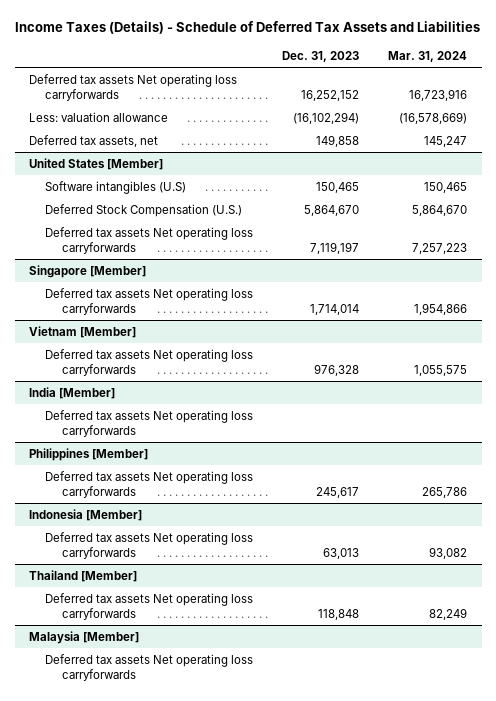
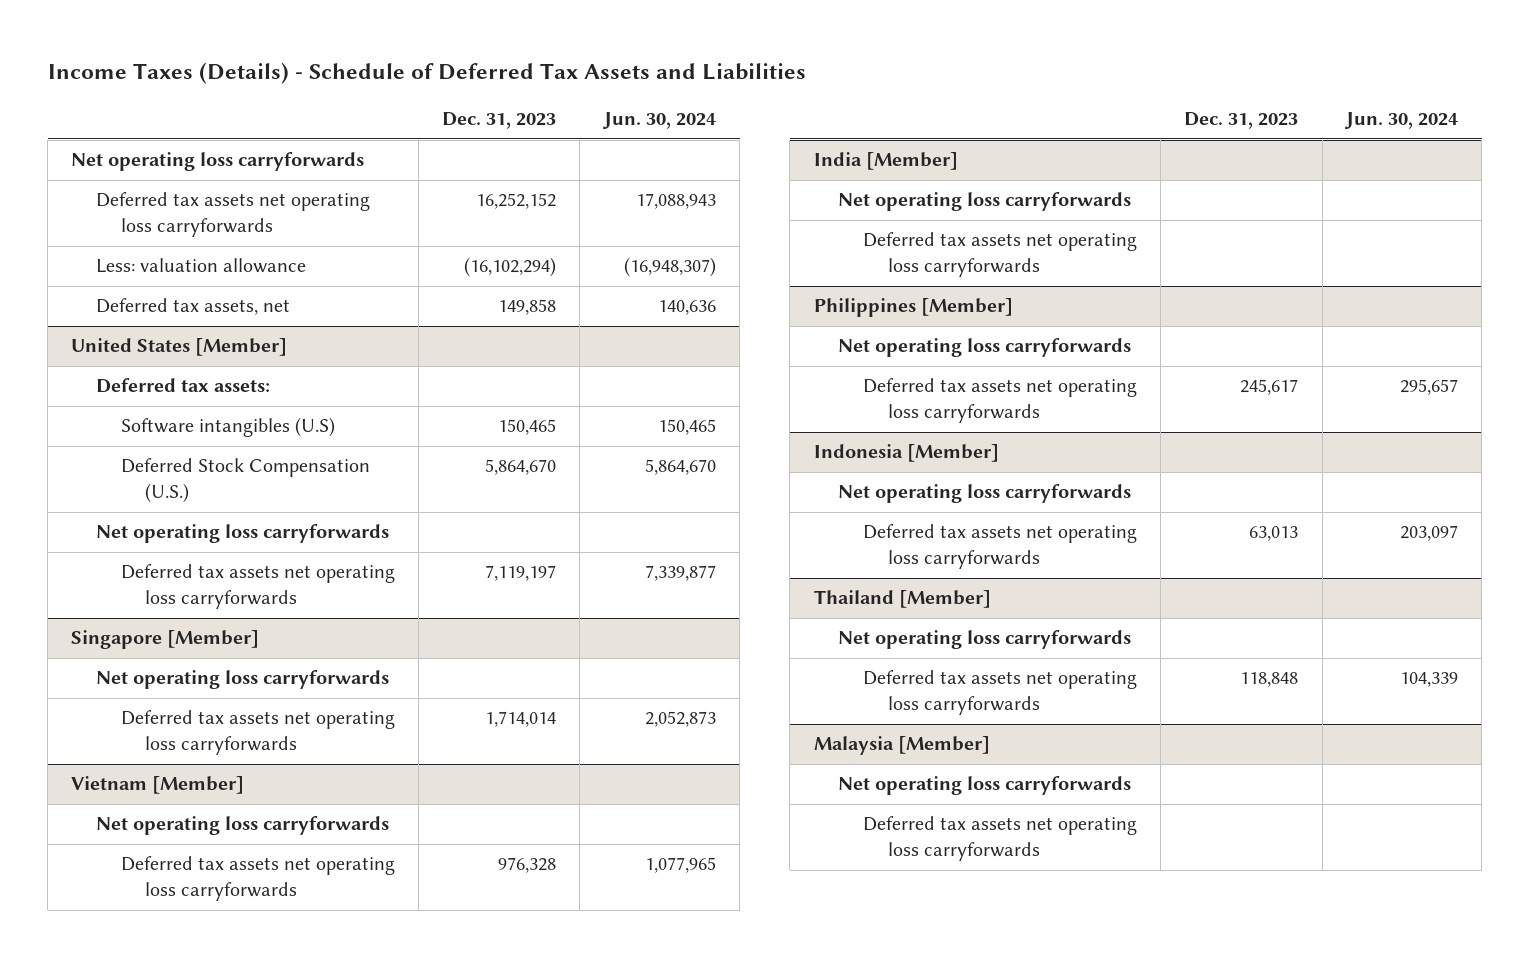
[388,50,468,62] Mar. 31, 2024 -> none
none -> [601,112,716,130] Jun. 30, 2024
none -> [71,152,365,172] Net operating loss carryforwards
[29,73,238,101] Deferred tax assets Net operating loss carryforwards -> [96,192,371,238] Deferred tax assets net operating loss carryforwards
none -> [96,378,271,394] Deferred tax assets:
none -> [96,524,390,544] Net operating loss carryforwards
[45,226,254,254] Deferred tax assets Net operating loss carryforwards -> [120,564,395,610] Deferred tax assets net operating loss carryforwards
none -> [96,670,390,690] Net operating loss carryforwards
[45,287,254,315] Deferred tax assets Net operating loss carryforwards -> [120,710,395,756] Deferred tax assets net operating loss carryforwards
none -> [96,816,390,836] Net operating loss carryforwards
[45,348,254,376] Deferred tax assets Net operating loss carryforwards -> [120,856,395,902] Deferred tax assets net operating loss carryforwards
none -> [838,192,1132,212] Net operating loss carryforwards
[45,409,254,437] Deferred tax assets Net operating loss carryforwards -> [862,232,1137,278] Deferred tax assets net operating loss carryforwards
none -> [838,338,1132,358] Net operating loss carryforwards
[45,470,254,498] Deferred tax assets Net operating loss carryforwards -> [862,378,1137,424] Deferred tax assets net operating loss carryforwards
none -> [838,484,1132,504] Net operating loss carryforwards
[45,531,254,559] Deferred tax assets Net operating loss carryforwards -> [862,524,1137,570] Deferred tax assets net operating loss carryforwards
none -> [838,630,1132,650] Net operating loss carryforwards
[45,592,254,620] Deferred tax assets Net operating loss carryforwards -> [862,670,1137,716] Deferred tax assets net operating loss carryforwards
none -> [838,776,1132,796] Net operating loss carryforwards
[45,653,254,681] Deferred tax assets Net operating loss carryforwards -> [862,816,1137,862] Deferred tax assets net operating loss carryforwards

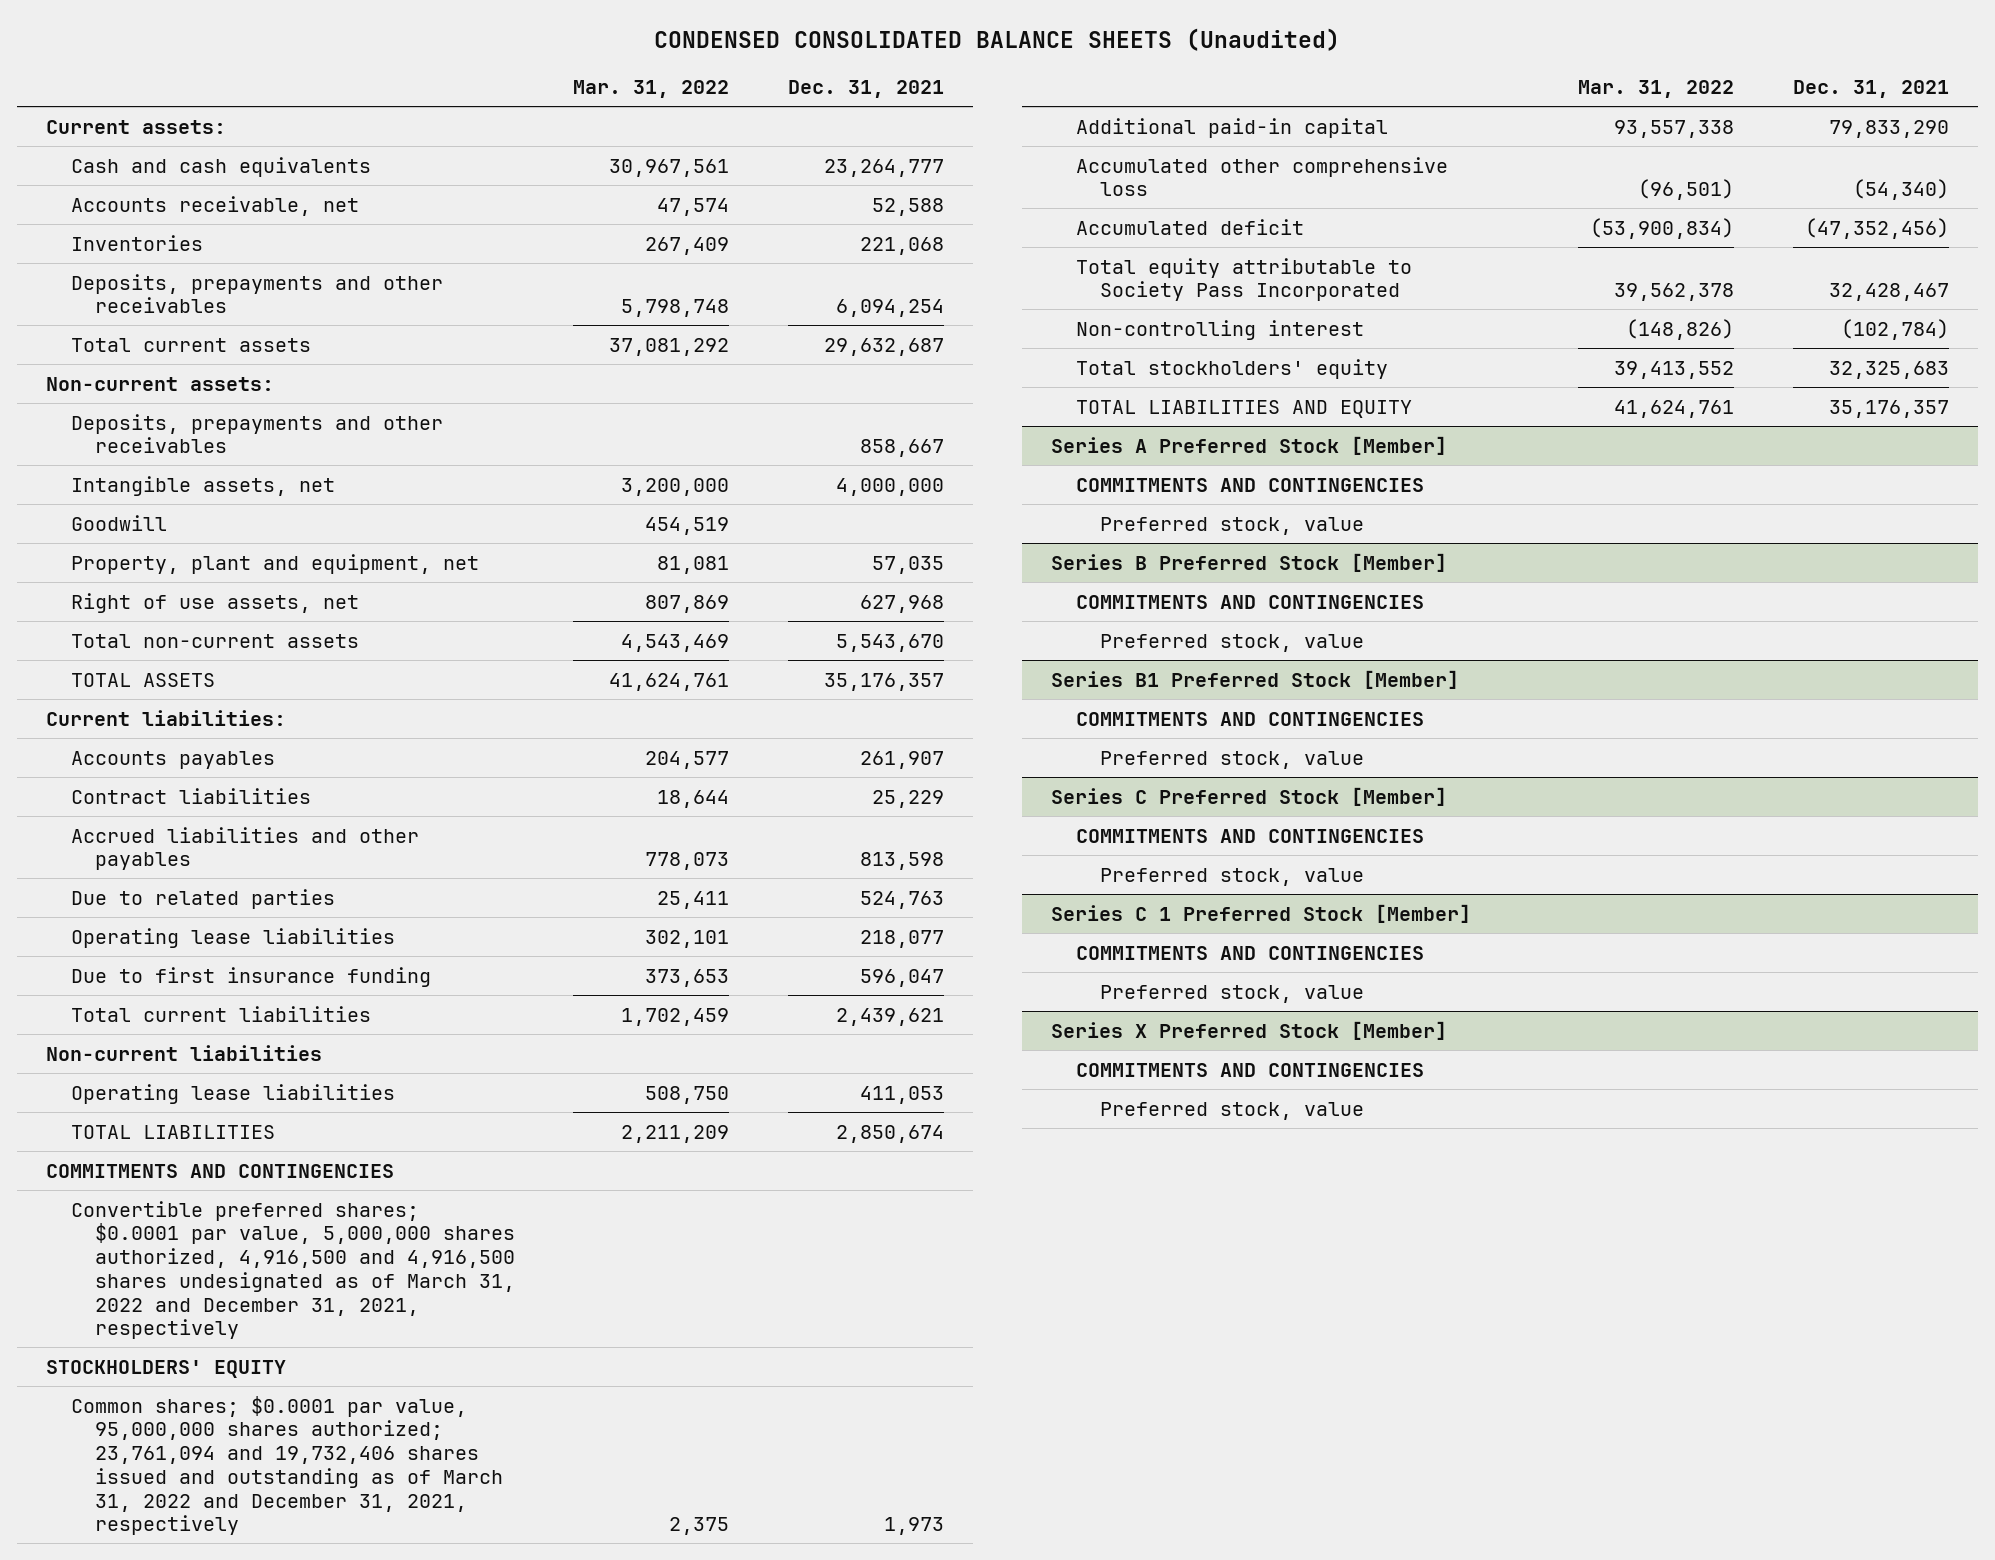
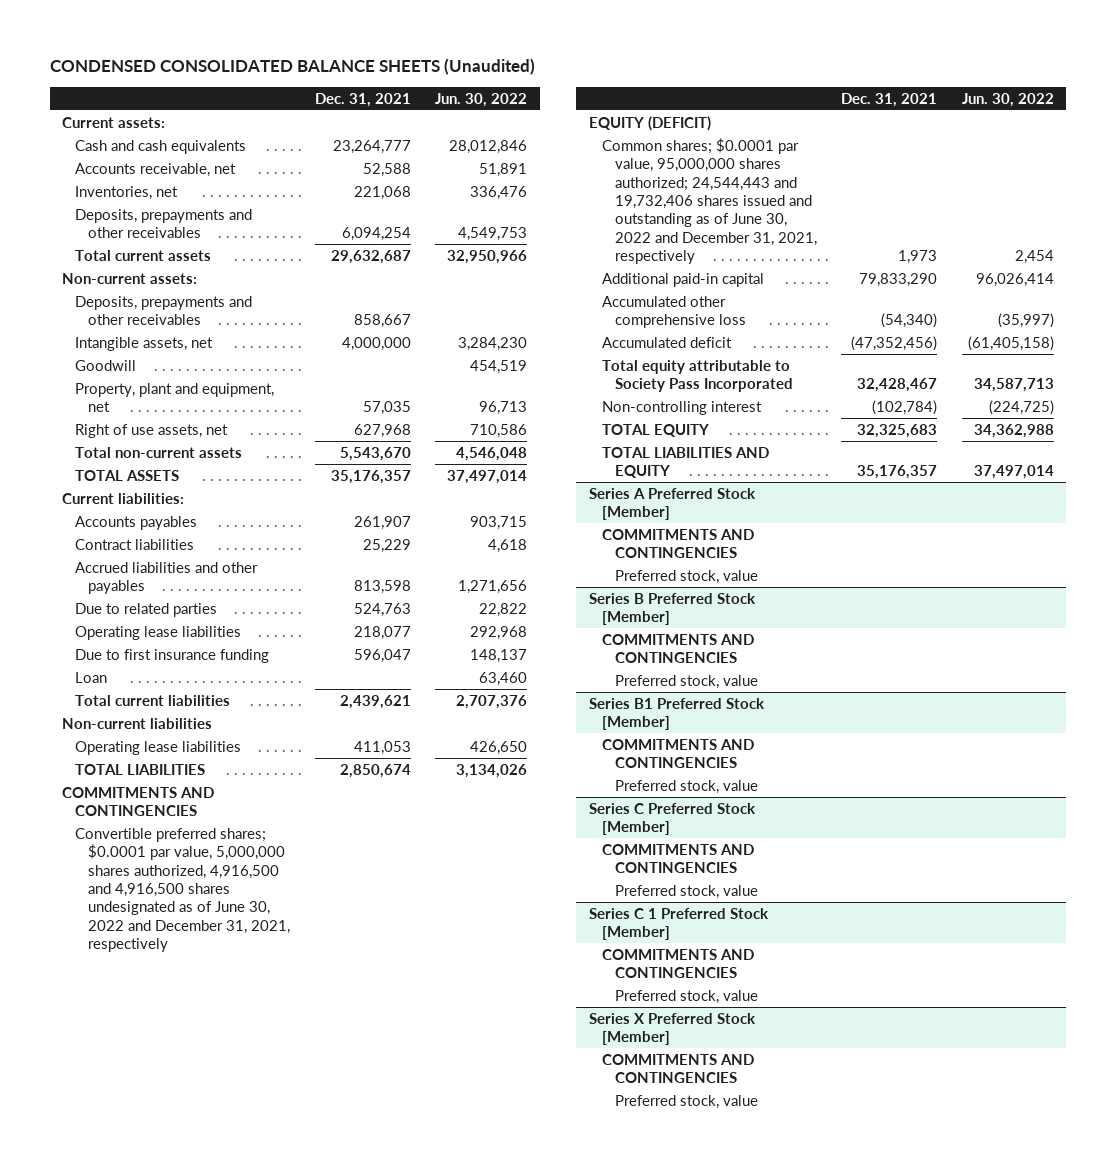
[573,80,730,99] Mar. 31, 2022 -> none
none -> [435,92,528,107] Jun. 30, 2022
[70,234,203,251] Inventories -> [74,185,178,200] Inventories, net
none -> [74,671,107,683] Loan
[70,1200,516,1340] Convertible preferred shares; $0.0001 par value, 5,000,000 shares authorized, 4,916,500 and 4,916,500 shares undesignated as of March 31, 2022 and December 31, 2021, respectively -> [74,827,290,953] Convertible preferred shares; $0.0001 par value, 5,000,000 shares authorized, 4,916,500 and 4,916,500 shares undesignated as of June 30, 2022 and December 31, 2021, respectively
[46,1359,287,1378] STOCKHOLDERS' EQUITY -> [588,115,711,131] EQUITY (DEFICIT)
[70,1395,504,1536] Common shares; $0.0001 par value, 95,000,000 shares authorized; 23,761,094 and 19,732,406 shares issued and outstanding as of March 31, 2022 and December 31, 2021, respectively -> [601,137,817,265] Common shares; $0.0001 par value, 95,000,000 shares authorized; 24,544,443 and 19,732,406 shares issued and outstanding as of June 30, 2022 and December 31, 2021, respectively
[1075,358,1388,379] Total stockholders' equity -> [601,423,709,437] TOTAL EQUITY

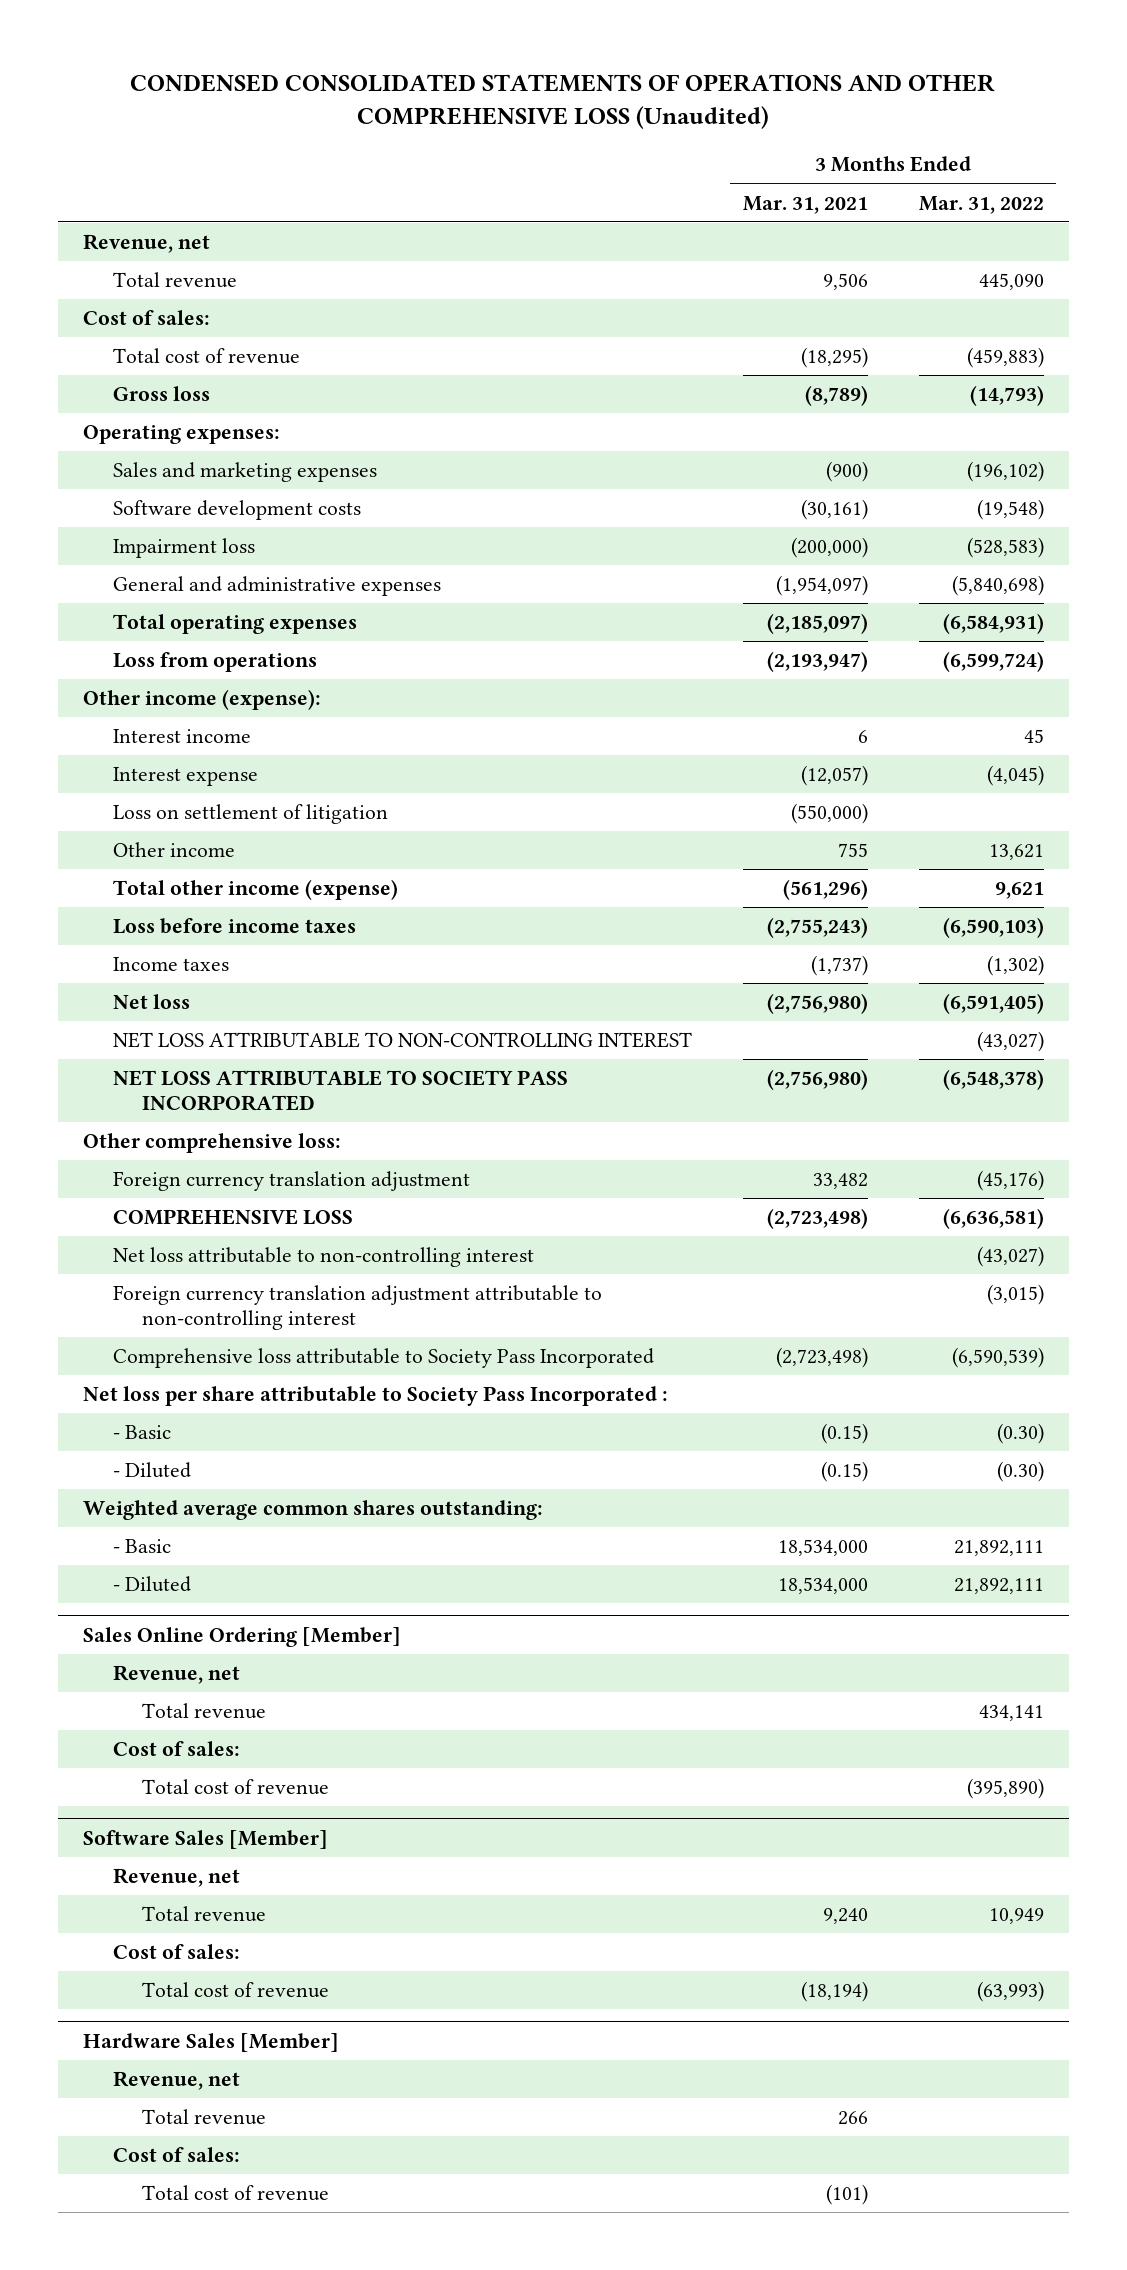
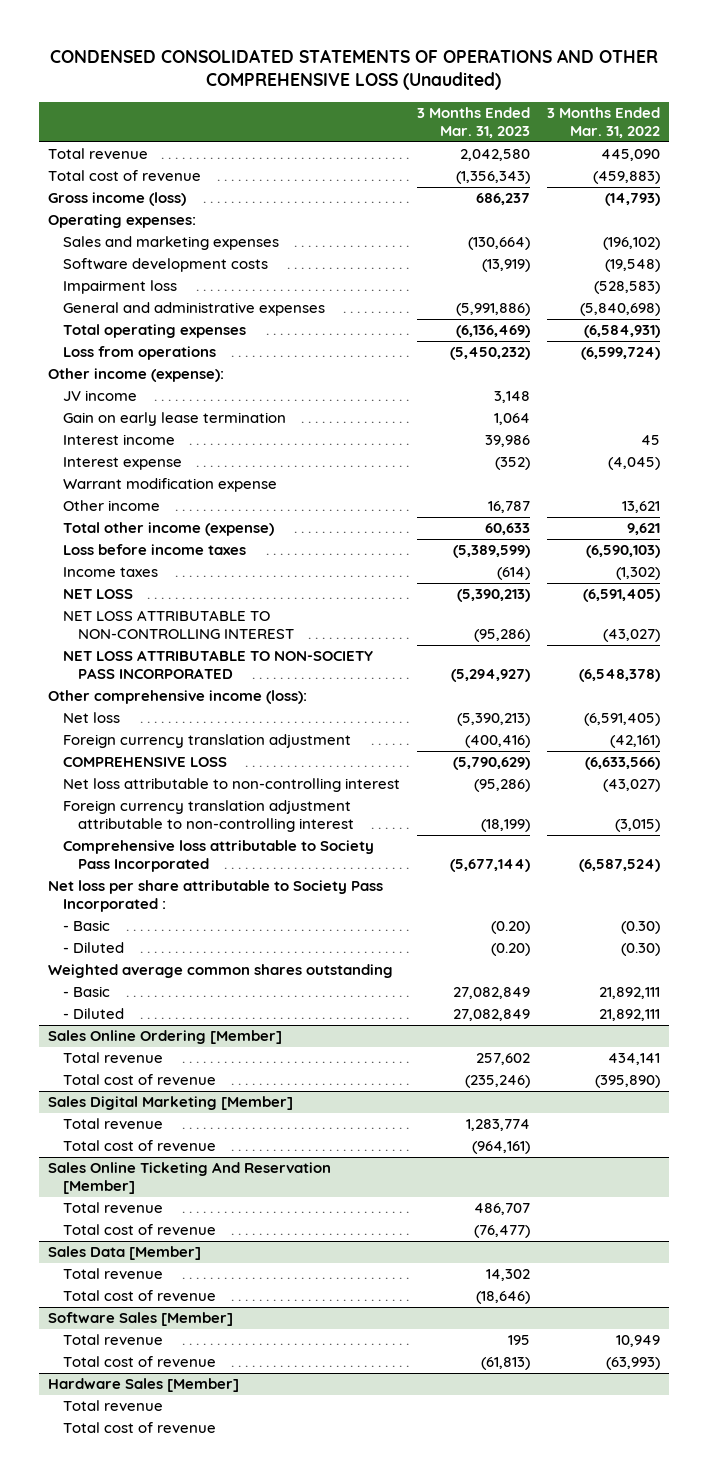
[742,195,868,214] Mar. 31, 2021 -> none
none -> [417,106,531,139] 3 Months Ended Mar. 31, 2023
[83,234,211,254] Revenue, net -> none
[83,310,211,326] Cost of sales: -> none
[112,386,210,402] Gross loss -> [47,192,186,207] Gross income (loss)
none -> [63,390,138,402] JV income
none -> [63,412,287,427] Gain on early lease termination
[112,804,388,825] Loss on settlement of litigation -> none
none -> [63,478,278,493] Warrant modification expense
none -> [63,589,134,600] NET LOSS
[112,1070,568,1111] NET LOSS ATTRIBUTABLE TO SOCIETY PASS INCORPORATED -> [63,650,374,680] NET LOSS ATTRIBUTABLE TO NON-SOCIETY PASS INCORPORATED
[83,1133,342,1154] Other comprehensive loss: -> [47,690,307,705] Other comprehensive income (loss):
[112,994,190,1010] Net loss -> [63,712,121,724] Net loss
[976,1170,1044,1192] (45,176) -> [610,735,661,749] (42,161)
[942,1208,1044,1230] (6,636,581) -> [585,757,661,771] (6,633,566)
[951,1347,1044,1369] (6,590,539) -> [579,859,661,873] (6,587,524)
[83,1500,544,1521] Weighted average common shares outstanding: -> [47,964,393,979] Weighted average common shares outstanding
[112,1665,240,1685] Revenue, net -> none
[112,1741,240,1757] Cost of sales: -> none
none -> [47,1096,293,1111] Sales Digital Marketing [Member]
none -> [63,1118,164,1130] Total revenue
none -> [63,1140,217,1152] Total cost of revenue
none -> [47,1162,331,1195] Sales Online Ticketing And Reservation [Member]
none -> [63,1202,164,1214] Total revenue
none -> [63,1224,217,1236] Total cost of revenue
none -> [47,1246,201,1261] Sales Data [Member]
none -> [63,1268,164,1280] Total revenue
none -> [63,1290,217,1302] Total cost of revenue
[112,1868,240,1888] Revenue, net -> none
[112,1944,240,1960] Cost of sales: -> none
[112,2071,240,2091] Revenue, net -> none
[112,2147,240,2163] Cost of sales: -> none

